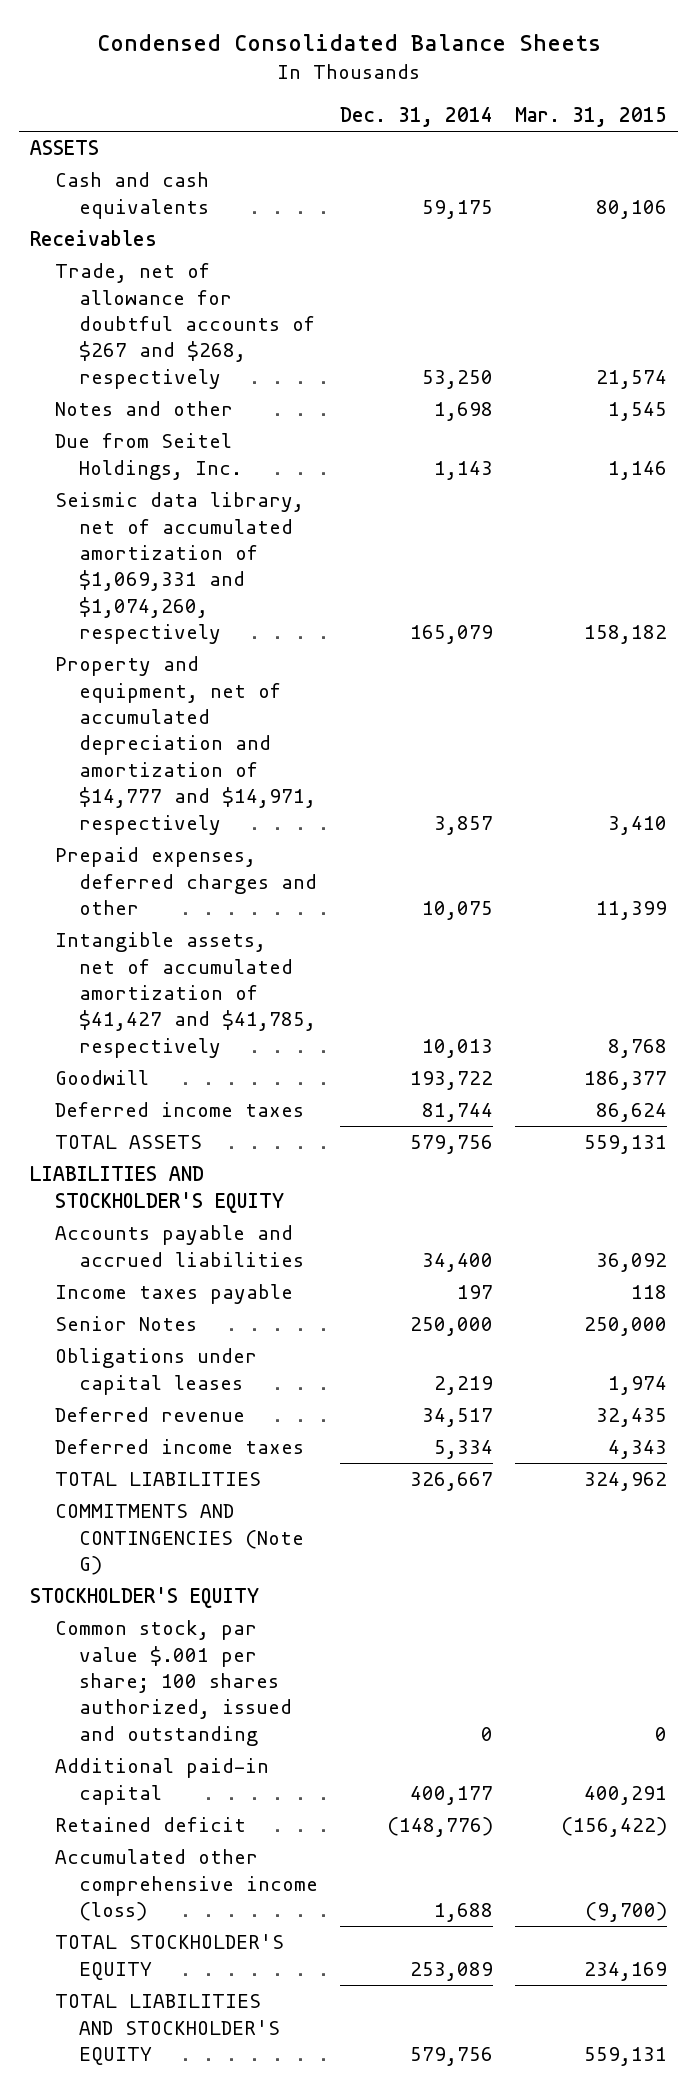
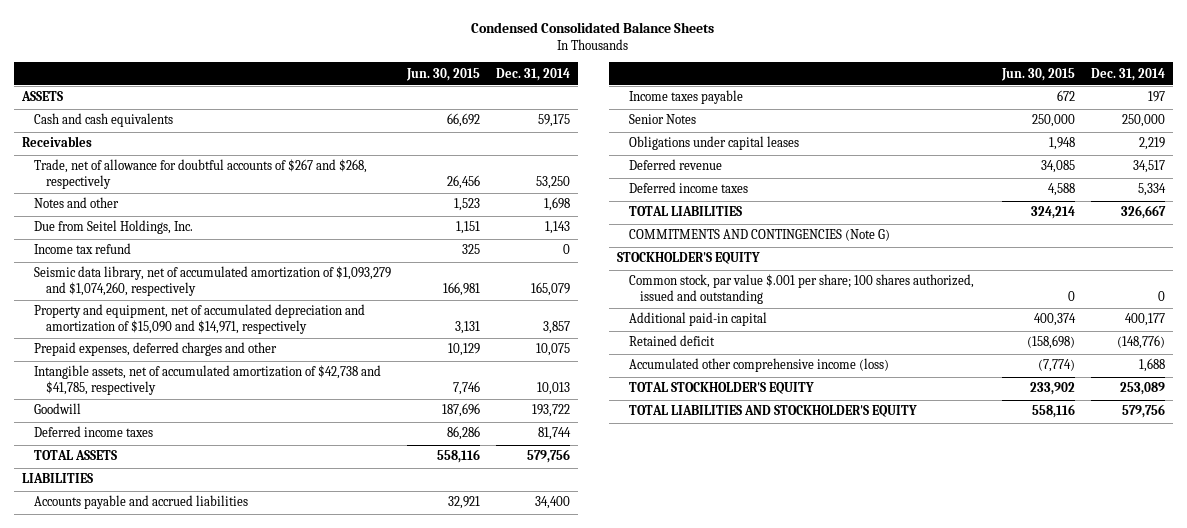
[515,107,668,128] Mar. 31, 2015 -> none
none -> [405,67,480,81] Jun. 30, 2015
none -> [33,243,131,255] Income tax refund
[54,492,304,645] Seismic data library, net of accumulated amortization of $1,069,331 and $1,074,260, respectively -> [33,266,391,297] Seismic data library, net of accumulated amortization of $1,093,279 and $1,074,260, respectively
[54,656,317,835] Property and equipment, net of accumulated depreciation and amortization of $14,777 and $14,971, respectively -> [33,304,365,335] Property and equipment, net of accumulated depreciation and amortization of $15,090 and $14,971, respectively
[54,932,317,1058] Intangible assets, net of accumulated amortization of $41,427 and $41,785, respectively -> [33,365,381,396] Intangible assets, net of accumulated amortization of $42,738 and $41,785, respectively
[30,1166,284,1213] LIABILITIES AND STOCKHOLDER'S EQUITY -> none
none -> [22,473,94,484] LIABILITIES

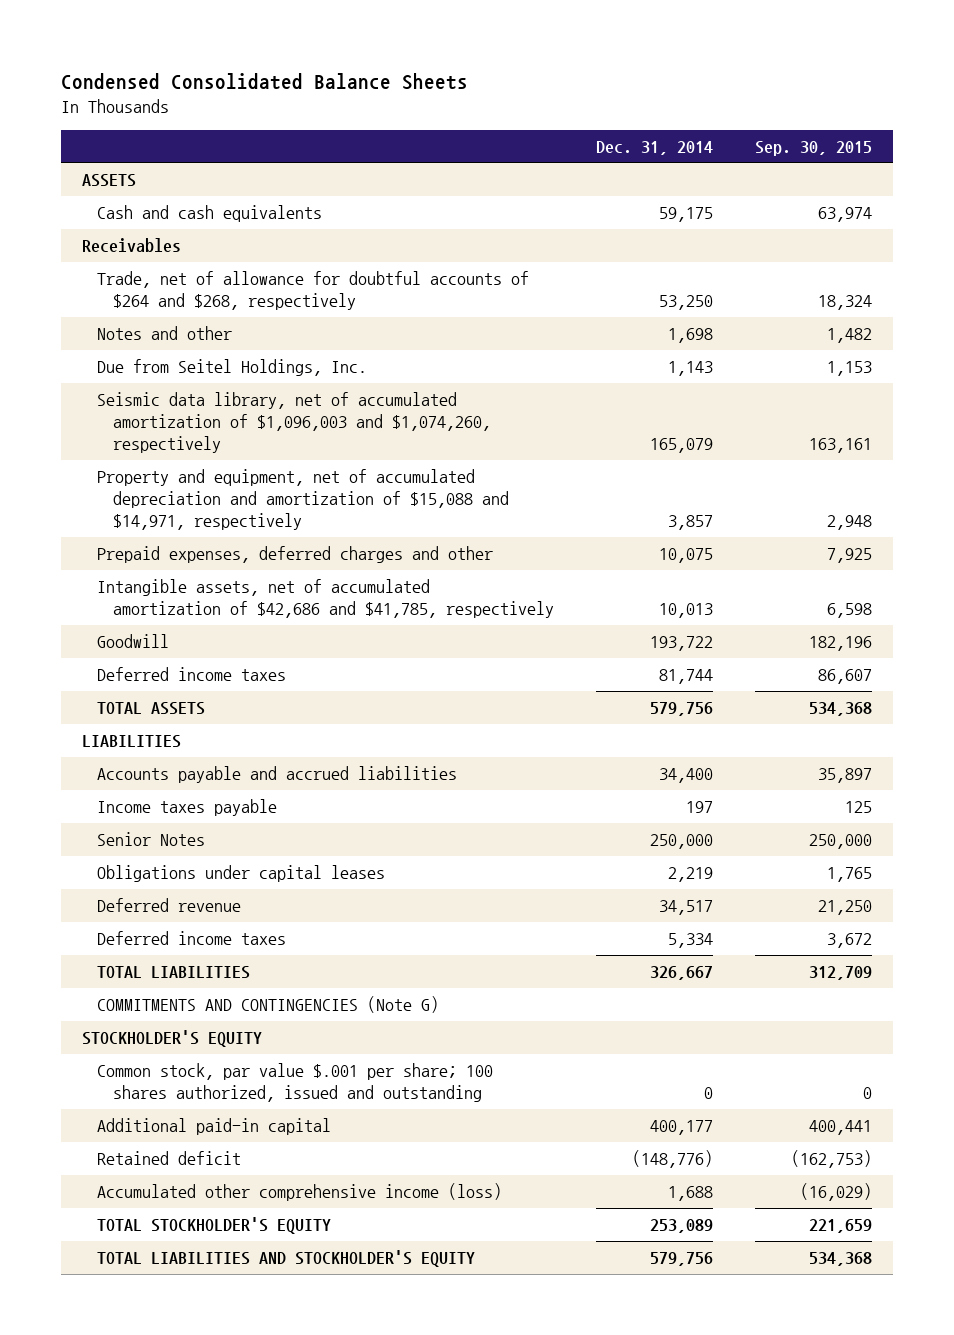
[405,67,480,81] Jun. 30, 2015 -> none
none -> [754,140,872,156] Sep. 30, 2015
[33,159,367,190] Trade, net of allowance for doubtful accounts of $267 and $268, respectively -> [97,271,530,311] Trade, net of allowance for doubtful accounts of $264 and $268, respectively
[33,243,131,255] Income tax refund -> none
[33,266,391,297] Seismic data library, net of accumulated amortization of $1,093,279 and $1,074,260, respectively -> [97,392,491,454] Seismic data library, net of accumulated amortization of $1,096,003 and $1,074,260, respectively
[33,304,365,335] Property and equipment, net of accumulated depreciation and amortization of $15,090 and $14,971, respectively -> [97,469,509,531] Property and equipment, net of accumulated depreciation and amortization of $15,088 and $14,971, respectively
[33,365,381,396] Intangible assets, net of accumulated amortization of $42,738 and $41,785, respectively -> [97,579,554,619] Intangible assets, net of accumulated amortization of $42,686 and $41,785, respectively

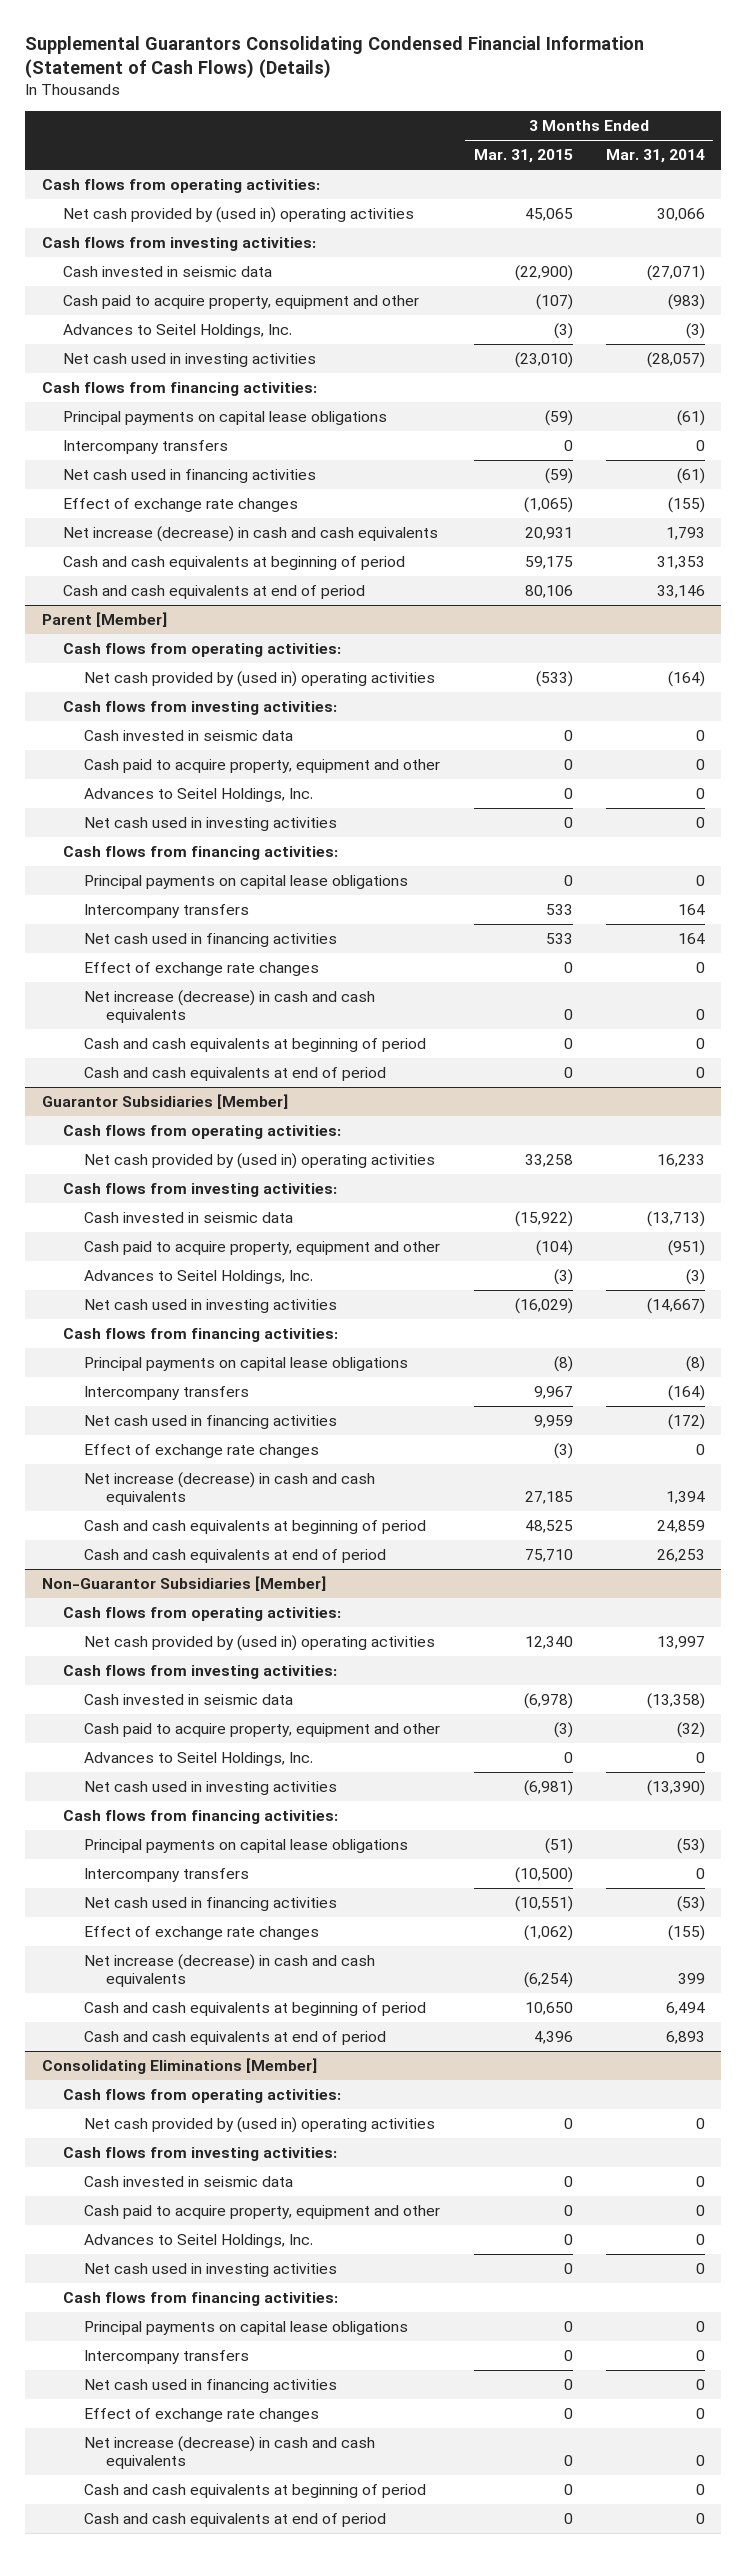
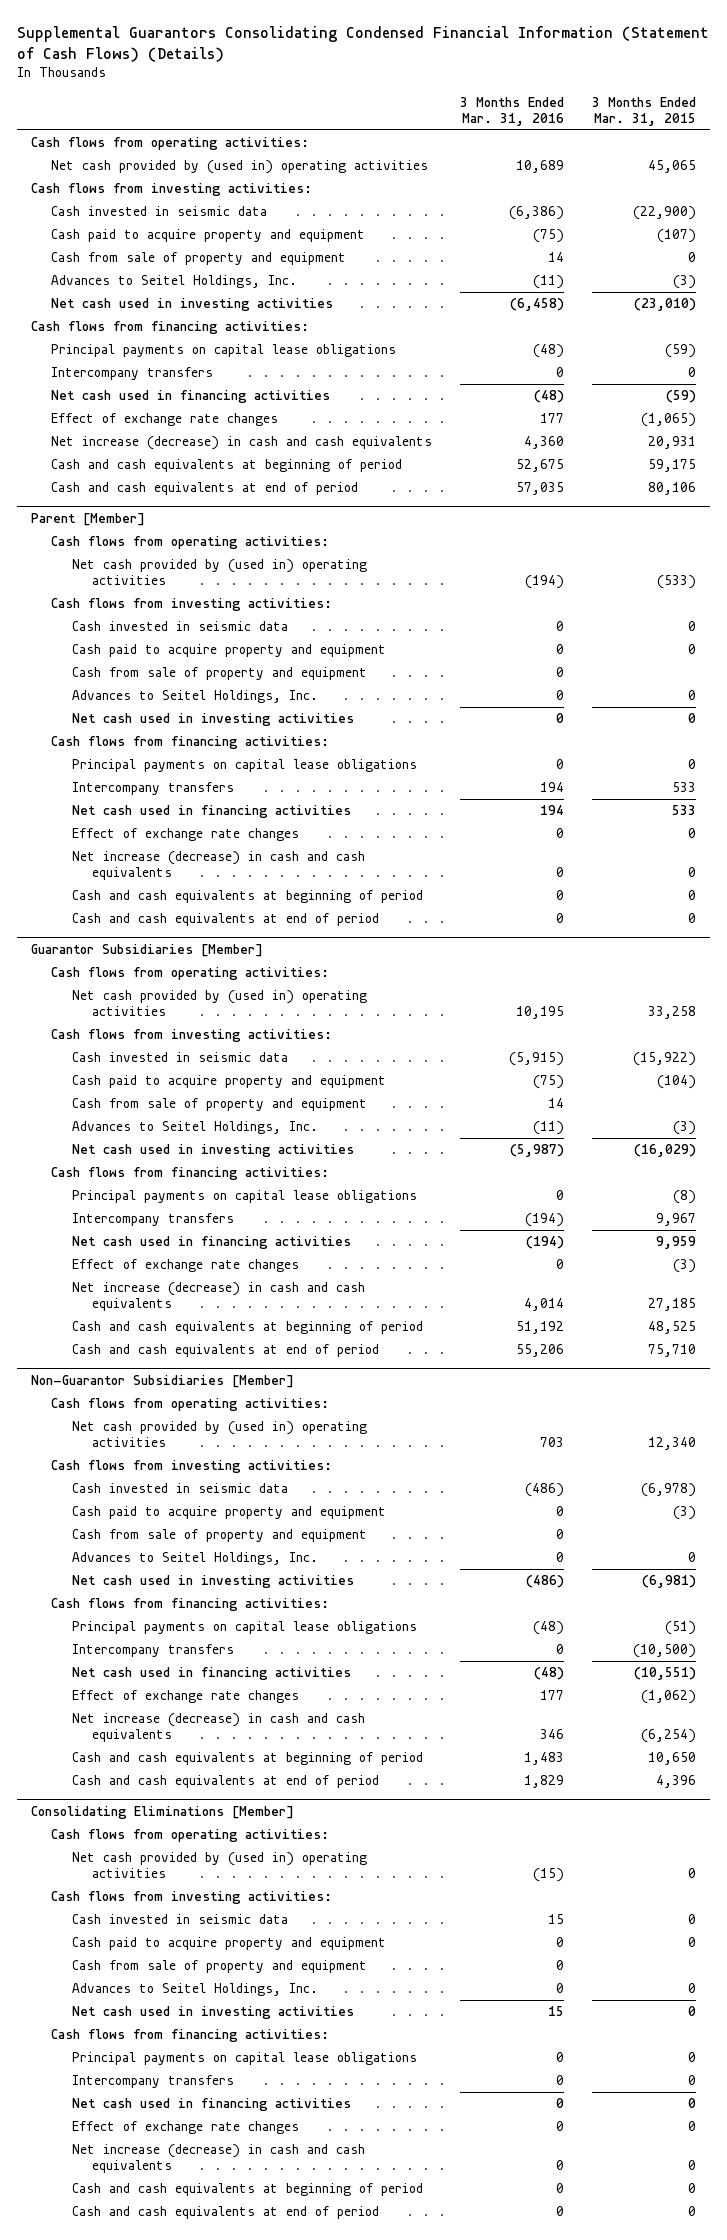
[605,149,705,164] Mar. 31, 2014 -> none
none -> [460,97,565,126] 3 Months Ended Mar. 31, 2016
[63,295,420,310] Cash paid to acquire property, equipment and other -> [51,229,366,243] Cash paid to acquire property and equipment
none -> [51,252,347,266] Cash from sale of property and equipment
[84,759,441,774] Cash paid to acquire property, equipment and other -> [71,644,386,658] Cash paid to acquire property and equipment
none -> [71,667,367,681] Cash from sale of property and equipment
[84,1241,441,1256] Cash paid to acquire property, equipment and other -> [71,1075,386,1089] Cash paid to acquire property and equipment
none -> [71,1098,367,1112] Cash from sale of property and equipment
[84,1723,441,1738] Cash paid to acquire property, equipment and other -> [71,1506,386,1520] Cash paid to acquire property and equipment
none -> [71,1529,367,1543] Cash from sale of property and equipment
[84,2205,441,2220] Cash paid to acquire property, equipment and other -> [71,1937,386,1951] Cash paid to acquire property and equipment
none -> [71,1960,367,1974] Cash from sale of property and equipment

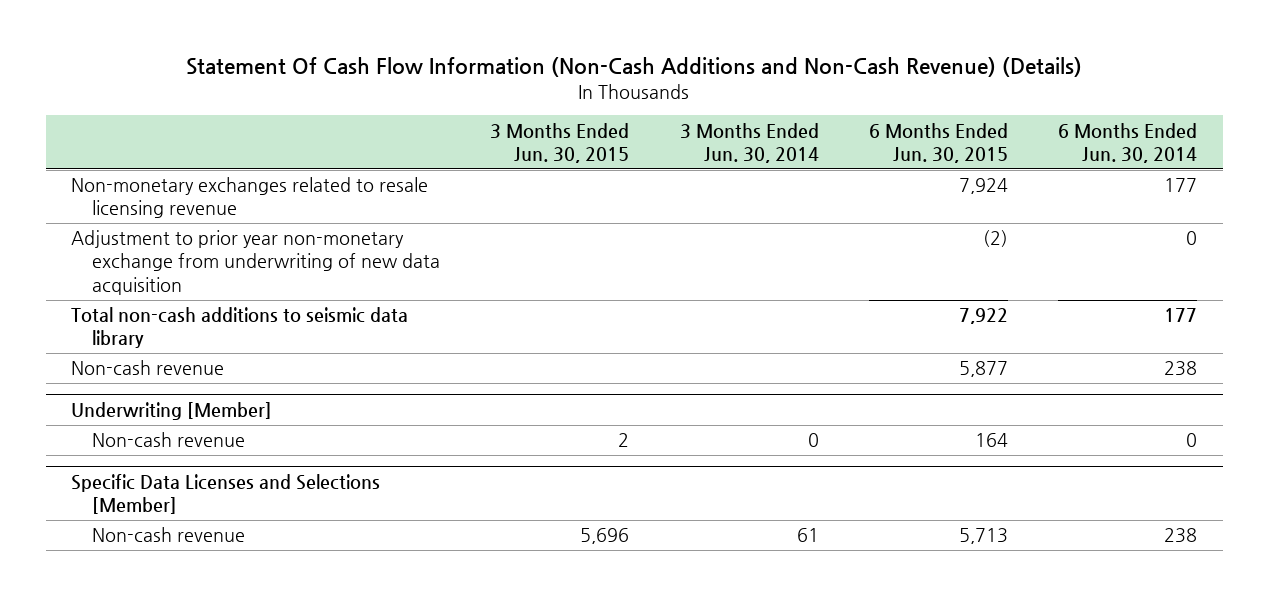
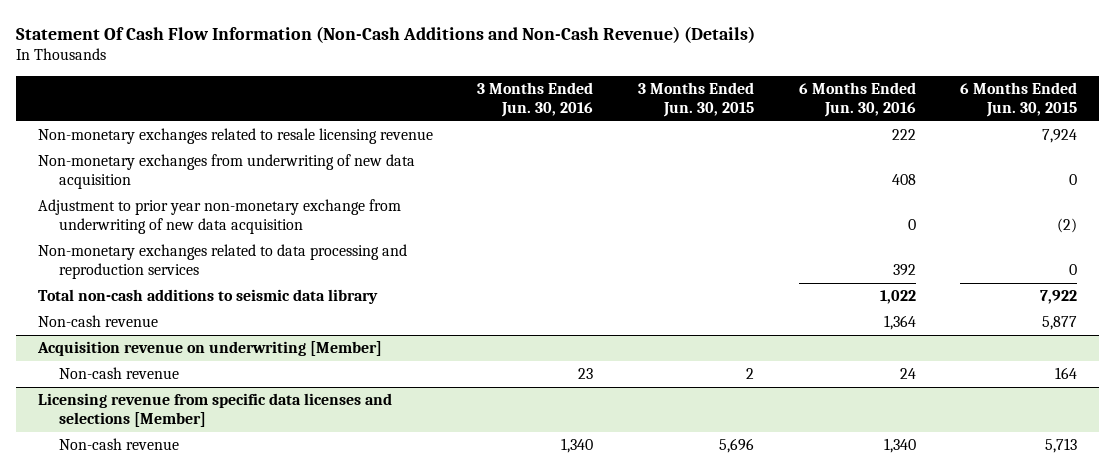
[679,122,819,163] 3 Months Ended Jun. 30, 2014 -> none
[1058,122,1198,163] 6 Months Ended Jun. 30, 2014 -> none
none -> [477,81,594,118] 3 Months Ended Jun. 30, 2016
none -> [798,81,916,118] 6 Months Ended Jun. 30, 2016
none -> [37,154,415,190] Non-monetary exchanges from underwriting of new data acquisition
none -> [37,244,407,280] Non-monetary exchanges related to data processing and reproduction services
[70,401,272,420] Underwriting [Member] -> [36,341,382,357] Acquisition revenue on underwriting [Member]
[70,473,380,515] Specific Data Licenses and Selections [Member] -> [37,393,392,428] Licensing revenue from specific data licenses and selections [Member]

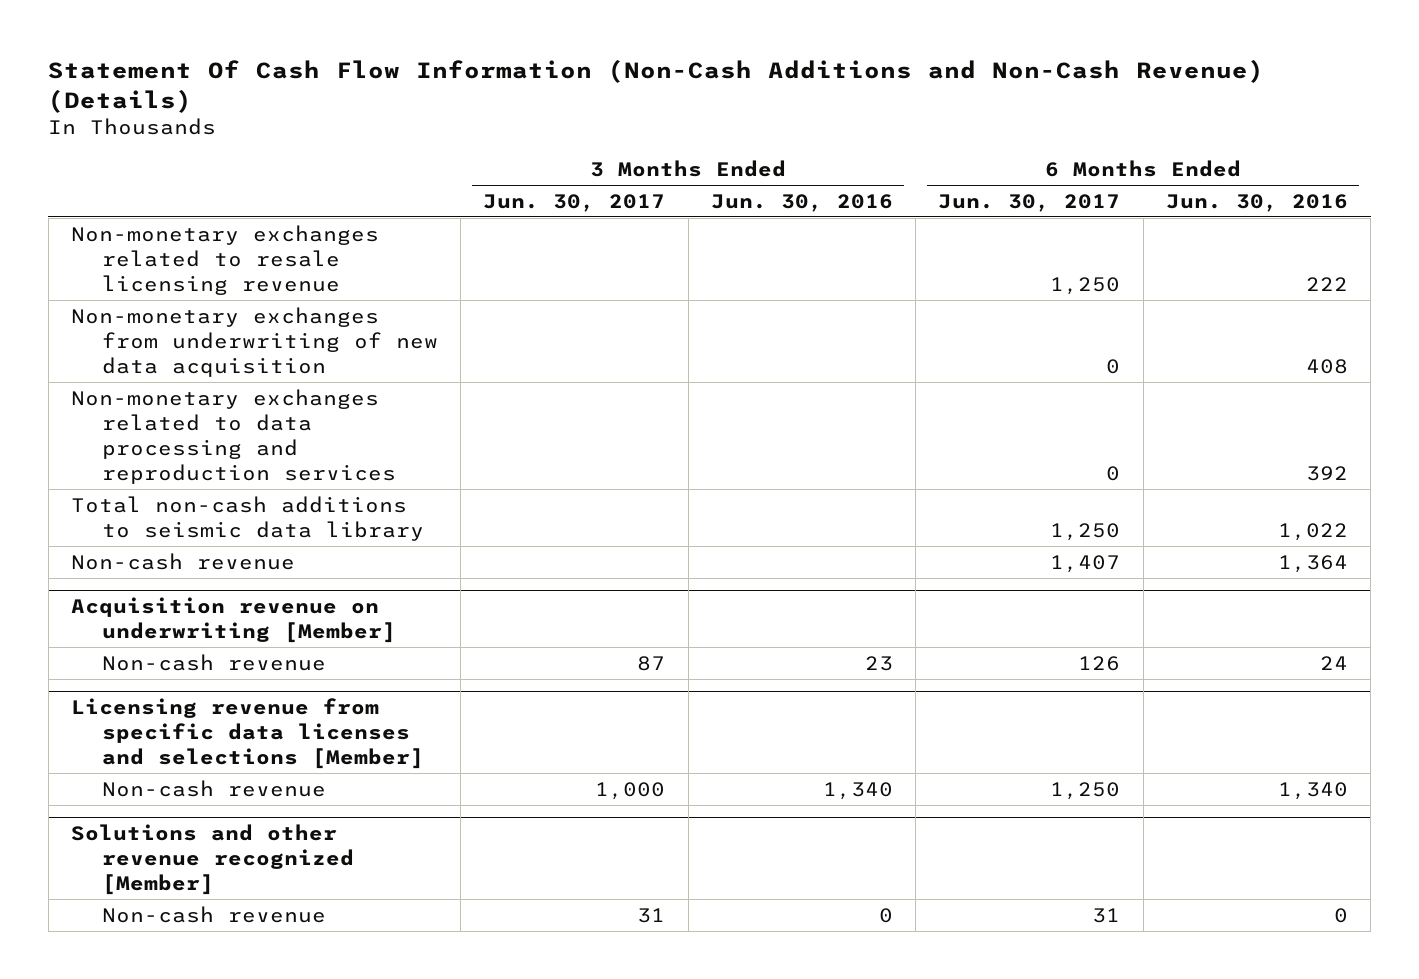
[637,81,754,118] 3 Months Ended Jun. 30, 2015 -> none
[960,81,1078,118] 6 Months Ended Jun. 30, 2015 -> none
none -> [483,193,666,212] Jun. 30, 2017
none -> [938,193,1121,212] Jun. 30, 2017
[37,199,401,235] Adjustment to prior year non-monetary exchange from underwriting of new data acquisition -> none
none -> [71,824,354,896] Solutions and other revenue recognized [Member]
none -> [101,905,326,923] Non-cash revenue

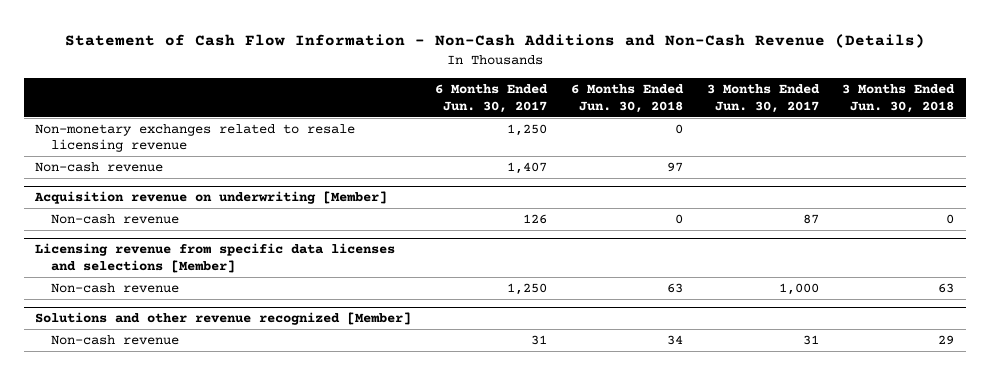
[48,59,1265,114] Statement Of Cash Flow Information (Non-Cash Additions and Non-Cash Revenue) (Details) -> [64,34,925,49] Statement of Cash Flow Information - Non-Cash Additions and Non-Cash Revenue (Details)
[710,193,893,212] Jun. 30, 2016 -> none
[1165,193,1348,212] Jun. 30, 2016 -> none
none -> [570,84,684,113] 6 Months Ended Jun. 30, 2018
none -> [842,84,956,113] 3 Months Ended Jun. 30, 2018
[71,306,438,377] Non-monetary exchanges from underwriting of new data acquisition -> none
[71,388,396,484] Non-monetary exchanges related to data processing and reproduction services -> none
[71,495,424,541] Total non-cash additions to seismic data library -> none

